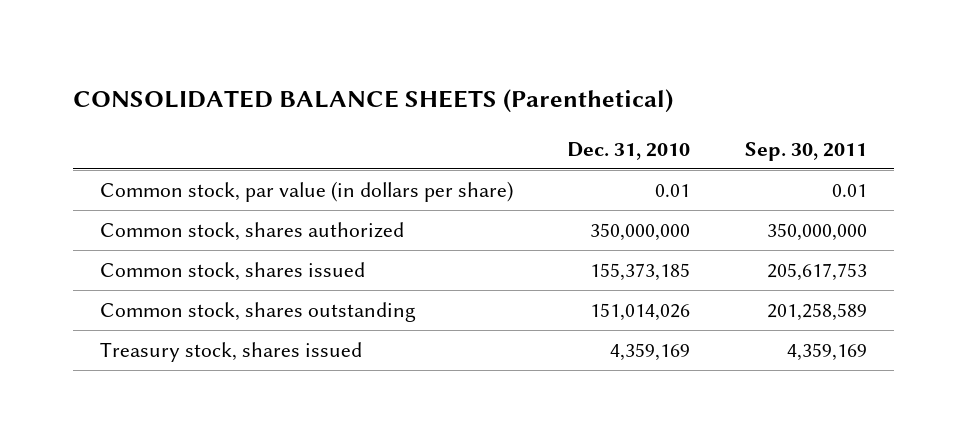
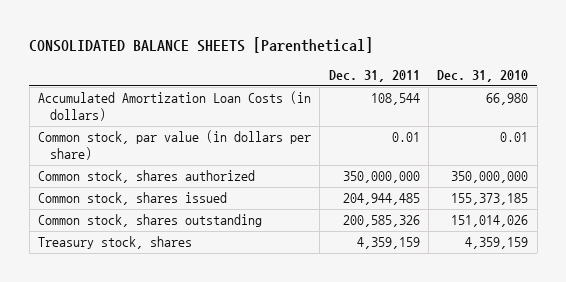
[73,88,674,113] CONSOLIDATED BALANCE SHEETS (Parenthetical) -> [29,36,374,53] CONSOLIDATED BALANCE SHEETS [Parenthetical]
[744,141,867,161] Sep. 30, 2011 -> none
none -> [328,69,420,82] Dec. 31, 2011
none -> [38,91,312,122] Accumulated Amortization Loan Costs (in dollars)
[100,342,363,363] Treasury stock, shares issued -> [38,236,193,250] Treasury stock, shares
[610,343,691,362] 4,359,169 -> [465,237,529,250] 4,359,159

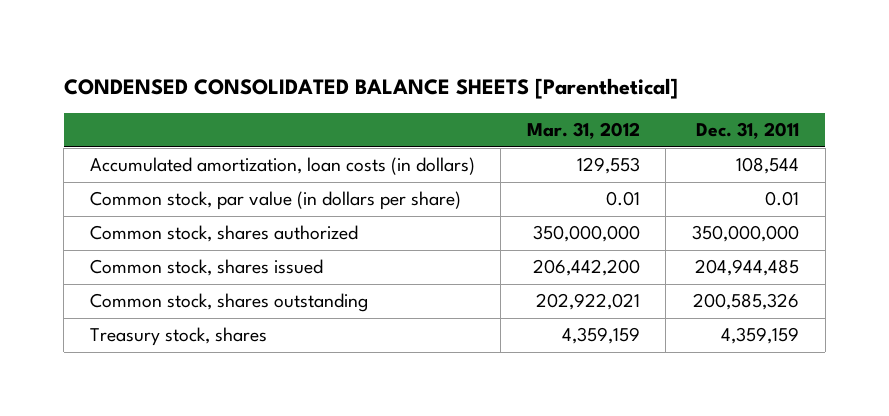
[29,36,374,53] CONSOLIDATED BALANCE SHEETS [Parenthetical] -> [63,77,678,99] CONDENSED CONSOLIDATED BALANCE SHEETS [Parenthetical]
[437,69,529,82] Dec. 31, 2010 -> none
none -> [526,122,640,140] Mar. 31, 2012
[38,91,312,122] Accumulated Amortization Loan Costs (in dollars) -> [89,157,475,176] Accumulated amortization, loan costs (in dollars)

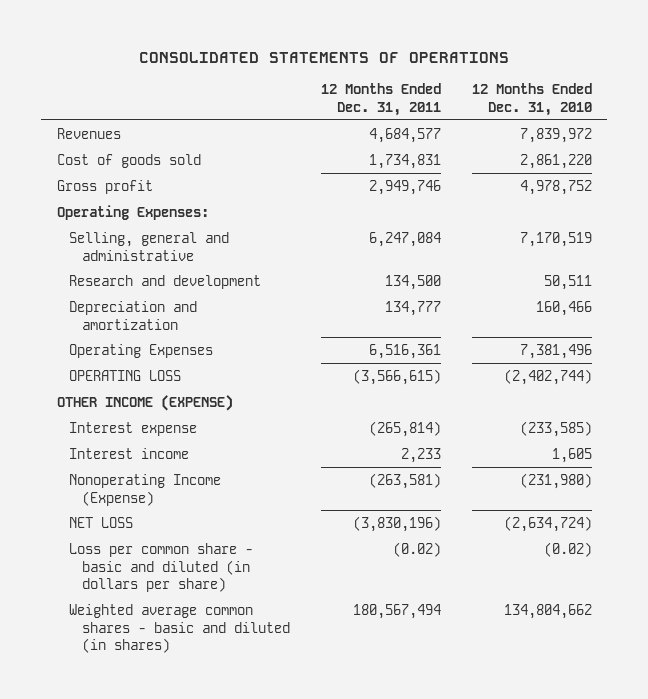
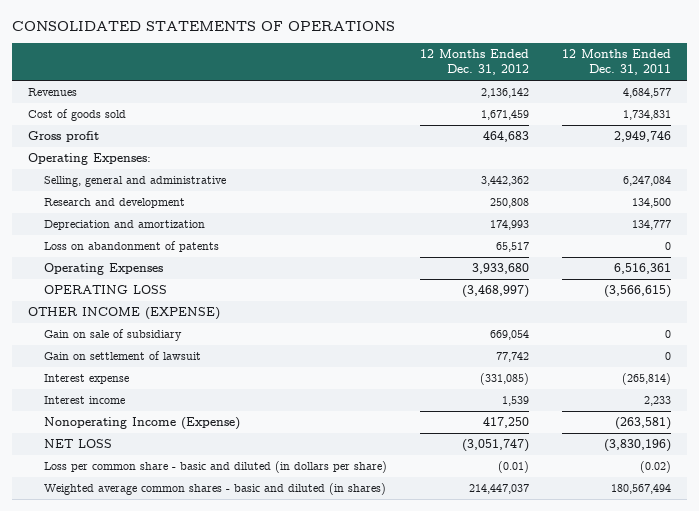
[471,83,592,116] 12 Months Ended Dec. 31, 2010 -> none
none -> [419,49,529,76] 12 Months Ended Dec. 31, 2012
none -> [43,241,219,253] Loss on abandonment of patents
none -> [43,329,182,342] Gain on sale of subsidiary
none -> [43,351,201,361] Gain on settlement of lawsuit

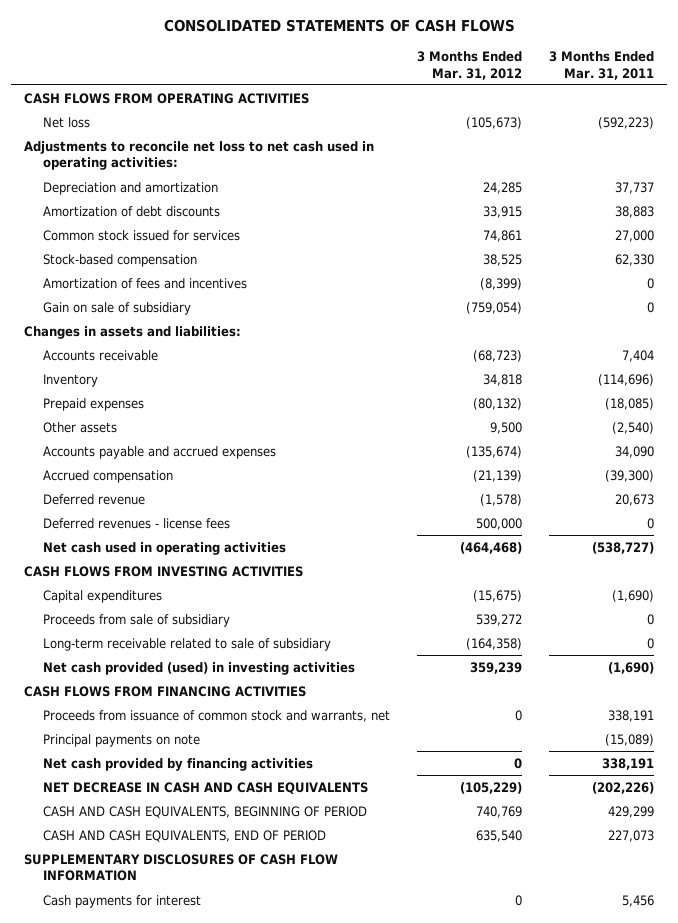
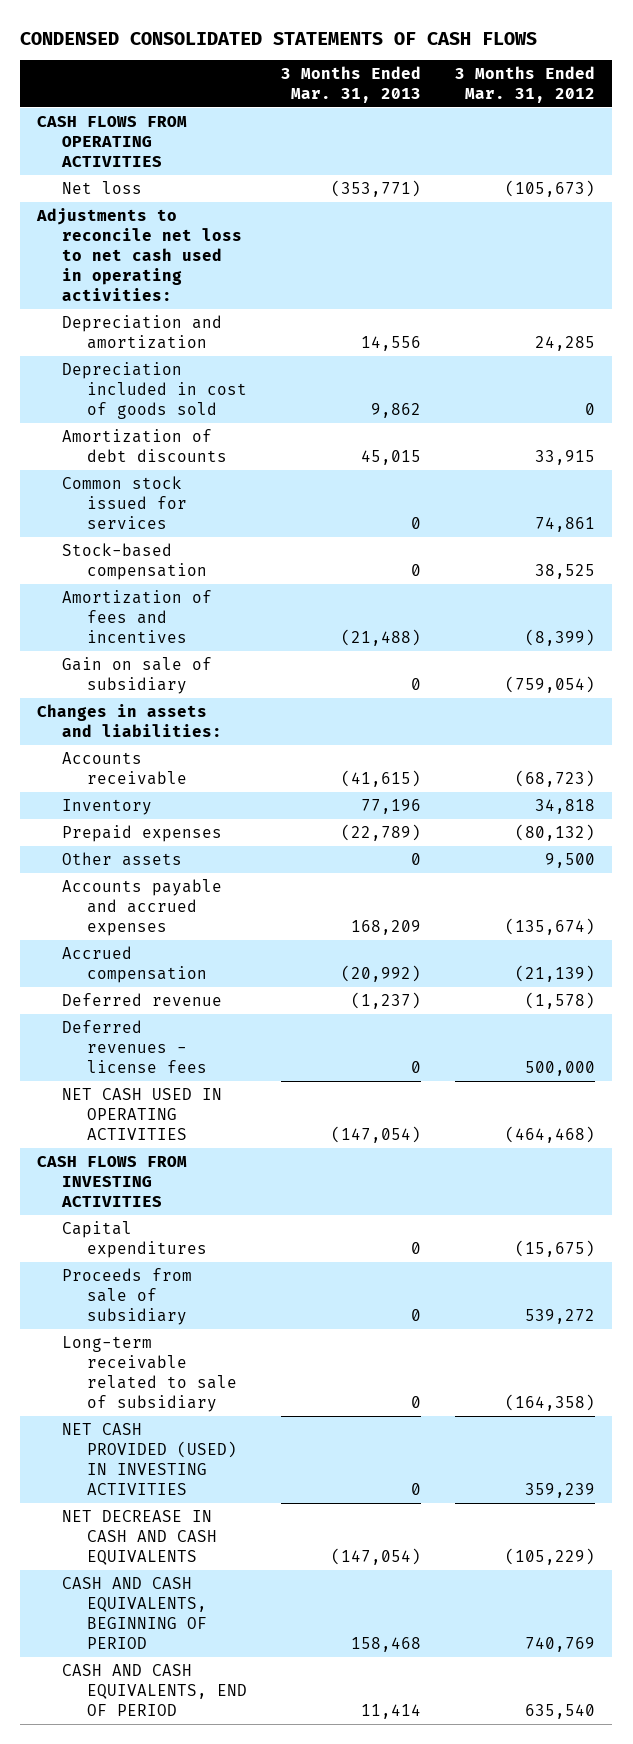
[164,19,516,33] CONSOLIDATED STATEMENTS OF CASH FLOWS -> [20,31,538,45] CONDENSED CONSOLIDATED STATEMENTS OF CASH FLOWS
[548,51,654,80] 3 Months Ended Mar. 31, 2011 -> none
none -> [281,66,422,104] 3 Months Ended Mar. 31, 2013
none -> [61,361,247,419] Depreciation included in cost of goods sold
[42,541,286,555] Net cash used in operating activities -> [61,1087,222,1140] NET CASH USED IN OPERATING ACTIVITIES
[24,685,307,697] CASH FLOWS FROM FINANCING ACTIVITIES -> none
[42,709,390,722] Proceeds from issuance of common stock and warrants, net -> none
[42,733,200,747] Principal payments on note -> none
[42,757,313,771] Net cash provided by financing activities -> none
[42,661,355,675] Net cash provided (used) in investing activities -> [61,1422,237,1496] NET CASH PROVIDED (USED) IN INVESTING ACTIVITIES
[24,853,339,882] SUPPLEMENTARY DISCLOSURES OF CASH FLOW INFORMATION -> none
[42,894,201,908] Cash payments for interest -> none

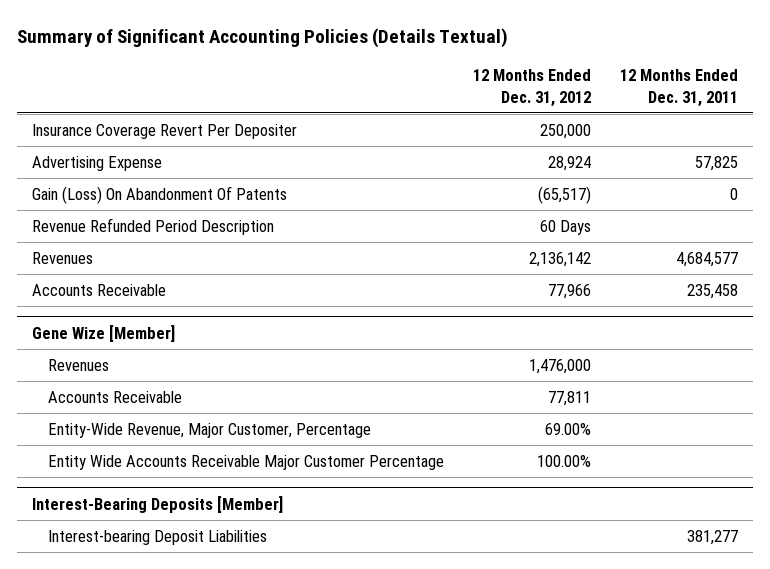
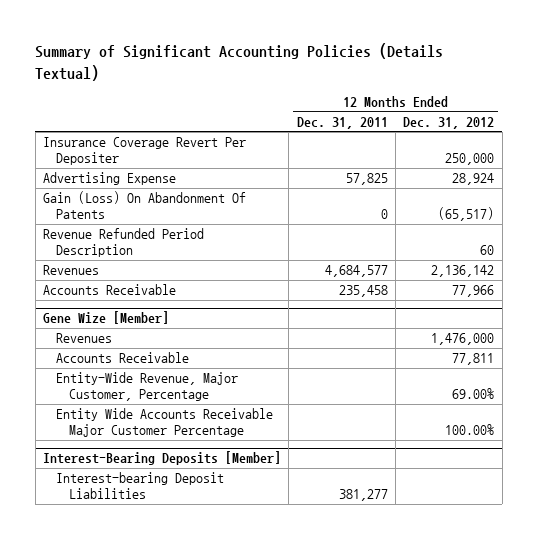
[539,219,591,235] 60 Days -> [480,245,495,256] 60

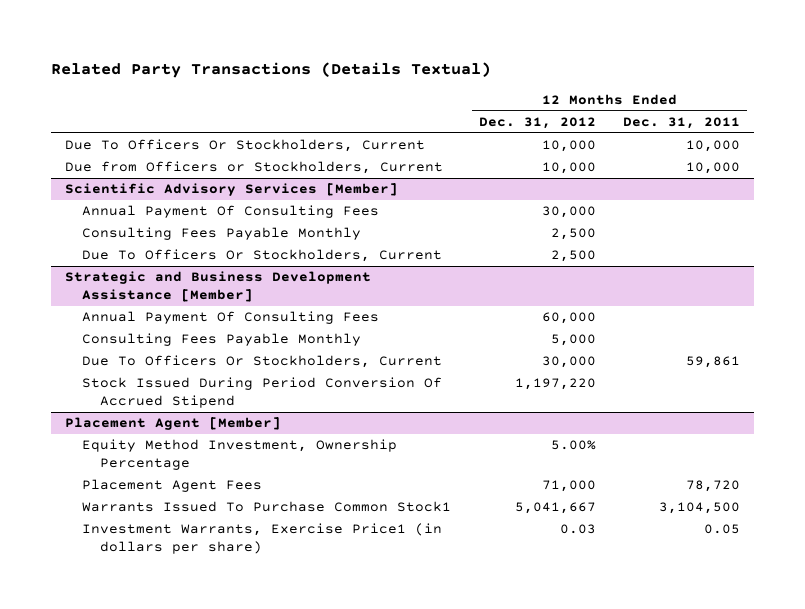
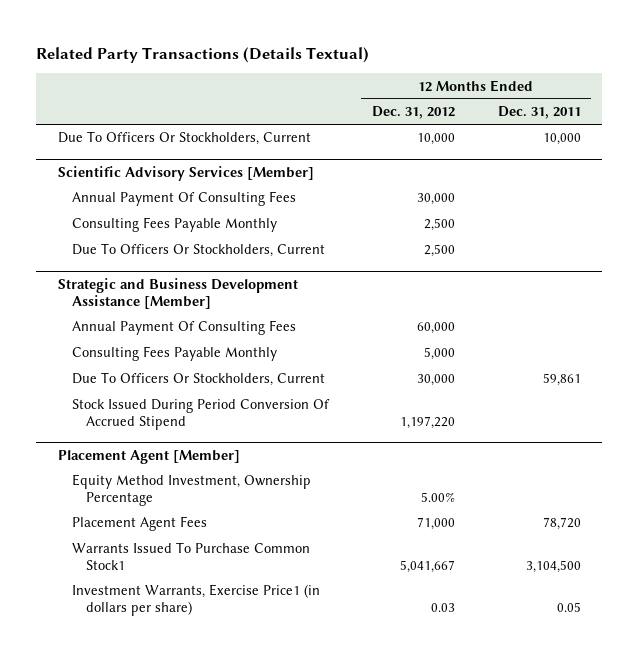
[64,161,443,175] Due from Officers or Stockholders, Current -> none

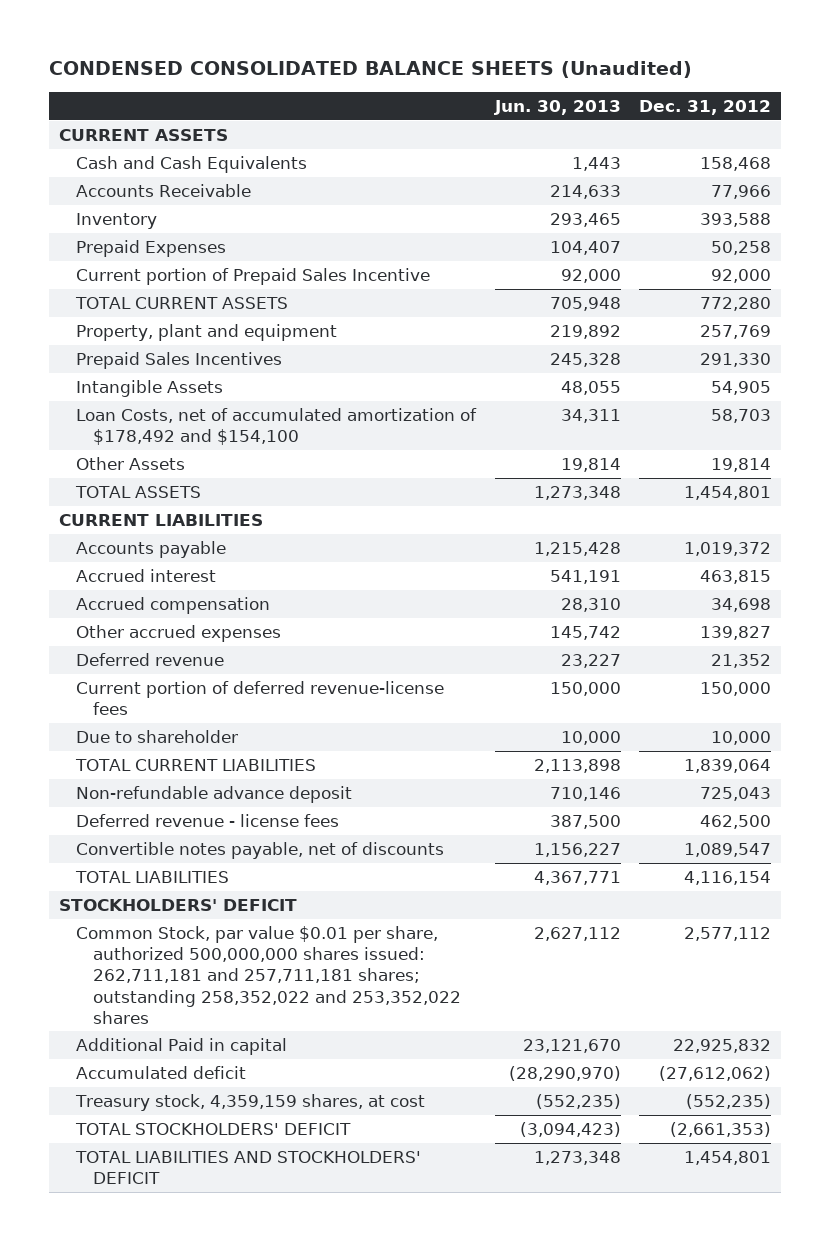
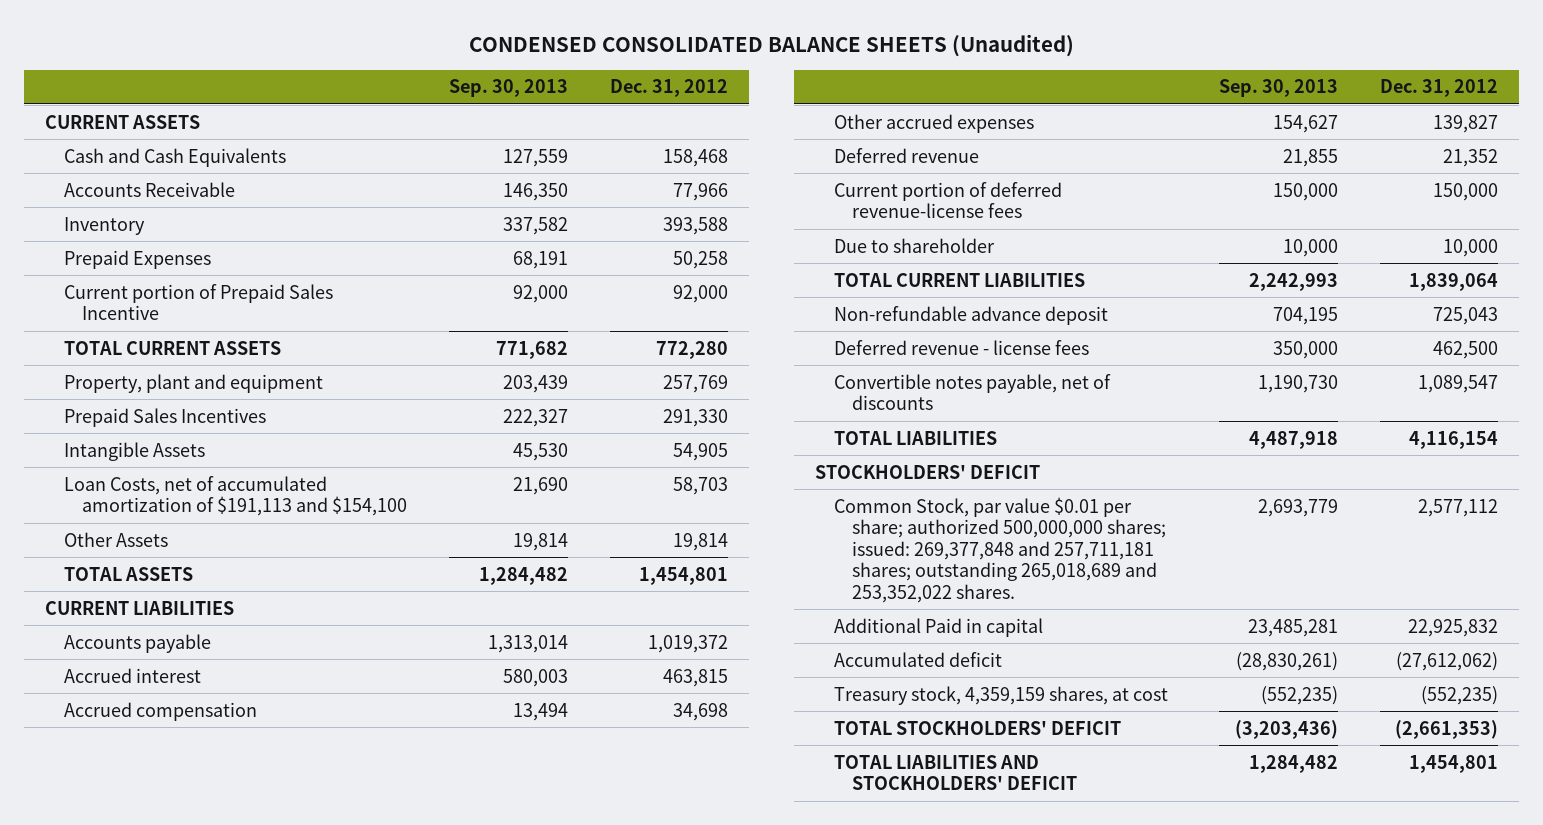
[493,99,621,115] Jun. 30, 2013 -> none
none -> [449,79,569,98] Sep. 30, 2013
[75,407,477,446] Loan Costs, net of accumulated amortization of $178,492 and $154,100 -> [63,475,408,517] Loan Costs, net of accumulated amortization of $191,113 and $154,100
[75,925,461,1024] Common Stock, par value $0.01 per share, authorized 500,000,000 shares issued: 262,711,181 and 257,711,181 shares; outstanding 258,352,022 and 253,352,022 shares -> [833,496,1166,603] Common Stock, par value $0.01 per share; authorized 500,000,000 shares; issued: 269,377,848 and 257,711,181 shares; outstanding 265,018,689 and 253,352,022 shares.

